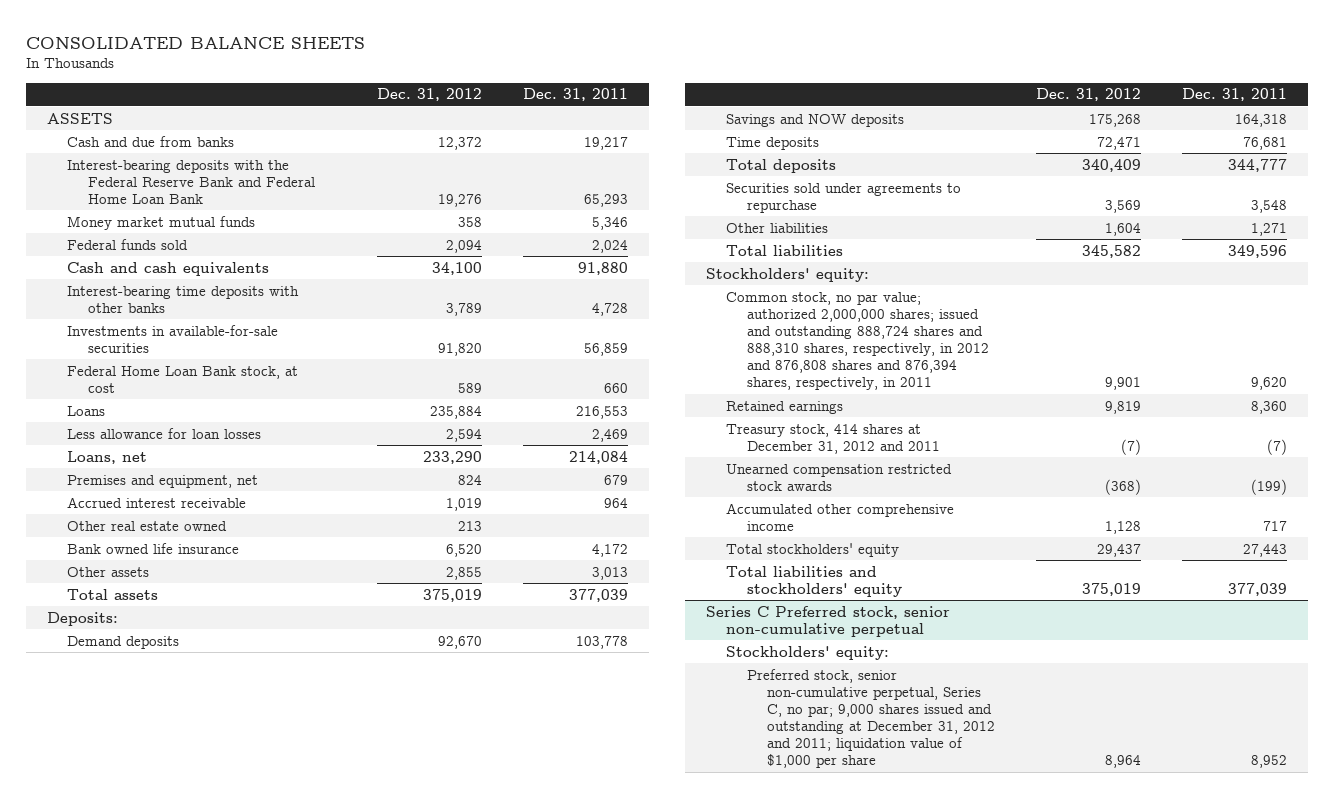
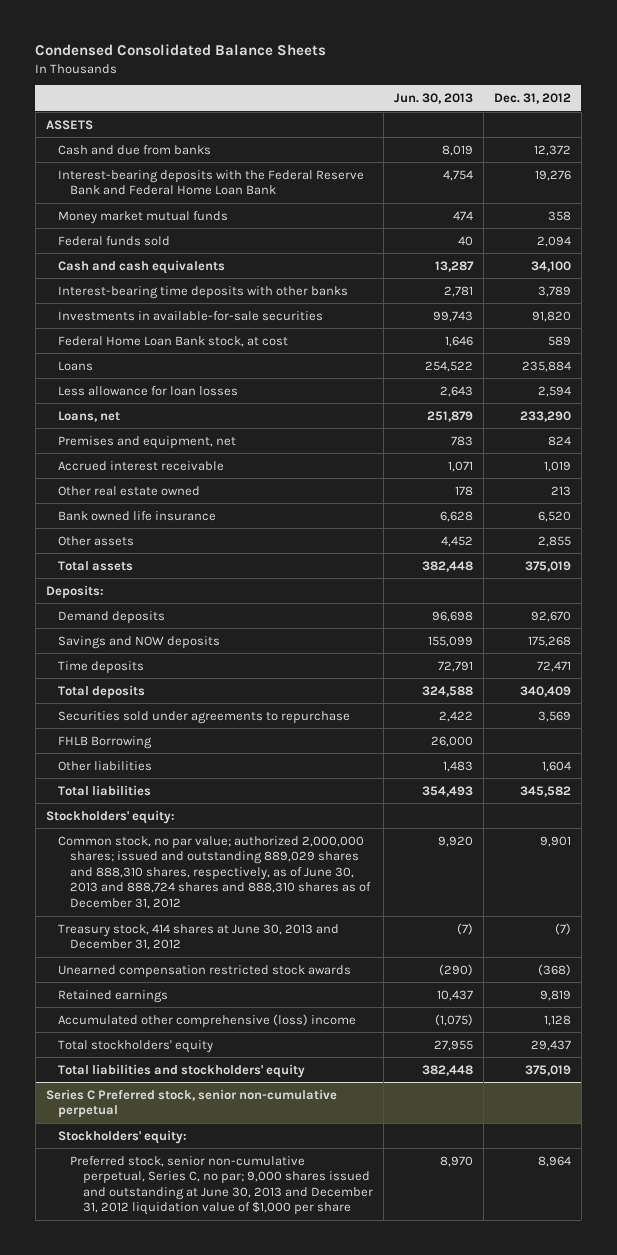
[26,36,366,49] CONSOLIDATED BALANCE SHEETS -> [35,44,327,57] Condensed Consolidated Balance Sheets
[523,88,629,102] Dec. 31, 2011 -> none
none -> [393,93,473,105] Jun. 30, 2013
none -> [58,735,153,749] FHLB Borrowing
[726,291,989,391] Common stock, no par value; authorized 2,000,000 shares; issued and outstanding 888,724 shares and 888,310 shares, respectively, in 2012 and 876,808 shares and 876,394 shares, respectively, in 2011 -> [58,835,372,910] Common stock, no par value; authorized 2,000,000 shares; issued and outstanding 889,029 shares and 888,310 shares, respectively, as of June 30, 2013 and 888,724 shares and 888,310 shares as of December 31, 2012
[726,423,940,454] Treasury stock, 414 shares at December 31, 2012 and 2011 -> [58,923,340,951] Treasury stock, 414 shares at June 30, 2013 and December 31, 2012
[726,400,844,414] Retained earnings -> [58,989,169,1003] Retained earnings
[726,502,955,531] Accumulated other comprehensive income -> [58,1013,357,1028] Accumulated other comprehensive (loss) income
[746,668,996,769] Preferred stock, senior non-cumulative perpetual, Series C, no par; 9,000 shares issued and outstanding at December 31, 2012 and 2011; liquidation value of $1,000 per share -> [70,1155,373,1216] Preferred stock, senior non-cumulative perpetual, Series C, no par; 9,000 shares issued and outstanding at June 30, 2013 and December 31, 2012 liquidation value of $1,000 per share

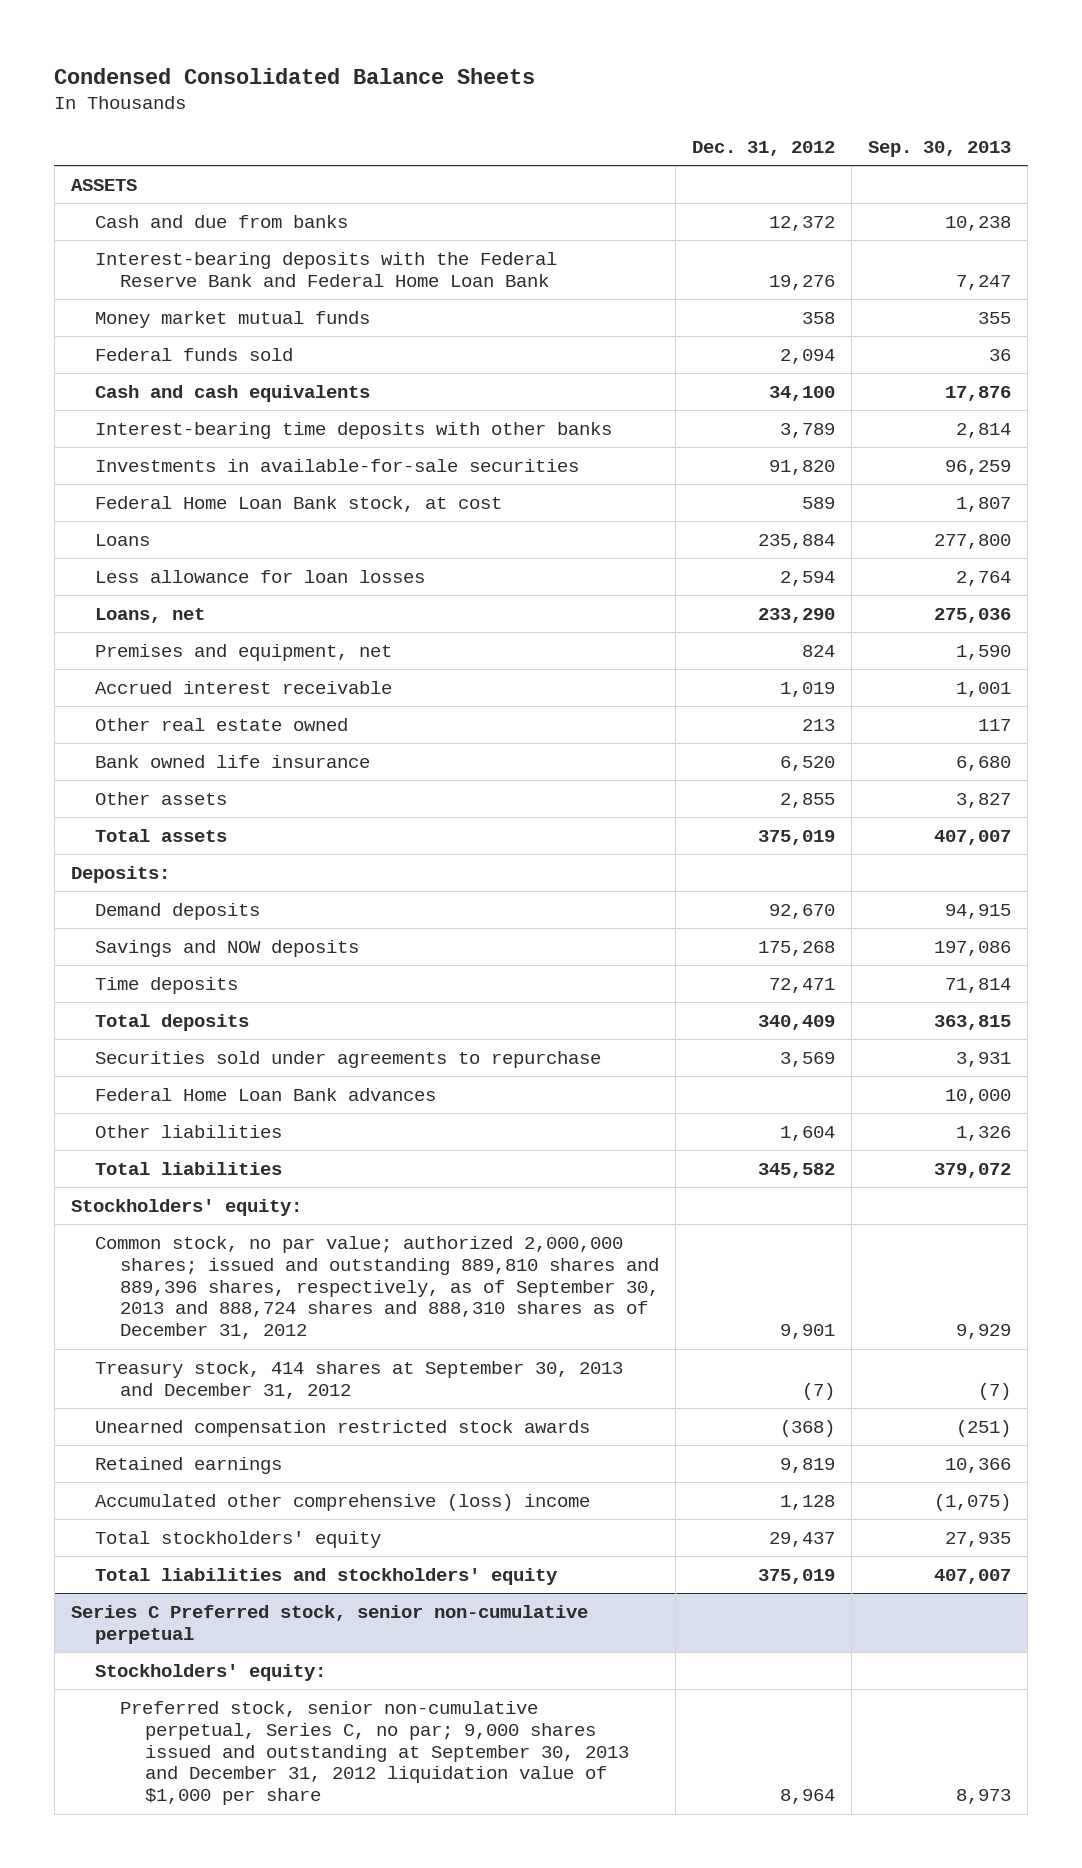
[393,93,473,105] Jun. 30, 2013 -> none
none -> [868,140,1012,157] Sep. 30, 2013
[58,735,153,749] FHLB Borrowing -> none
none -> [95,1087,437,1101] Federal Home Loan Bank advances
[58,835,372,910] Common stock, no par value; authorized 2,000,000 shares; issued and outstanding 889,029 shares and 888,310 shares, respectively, as of June 30, 2013 and 888,724 shares and 888,310 shares as of December 31, 2012 -> [95,1235,659,1340] Common stock, no par value; authorized 2,000,000 shares; issued and outstanding 889,810 shares and 889,396 shares, respectively, as of September 30, 2013 and 888,724 shares and 888,310 shares as of December 31, 2012
[58,923,340,951] Treasury stock, 414 shares at June 30, 2013 and December 31, 2012 -> [95,1360,624,1399] Treasury stock, 414 shares at September 30, 2013 and December 31, 2012
[70,1155,373,1216] Preferred stock, senior non-cumulative perpetual, Series C, no par; 9,000 shares issued and outstanding at June 30, 2013 and December 31, 2012 liquidation value of $1,000 per share -> [119,1700,629,1806] Preferred stock, senior non-cumulative perpetual, Series C, no par; 9,000 shares issued and outstanding at September 30, 2013 and December 31, 2012 liquidation value of $1,000 per share

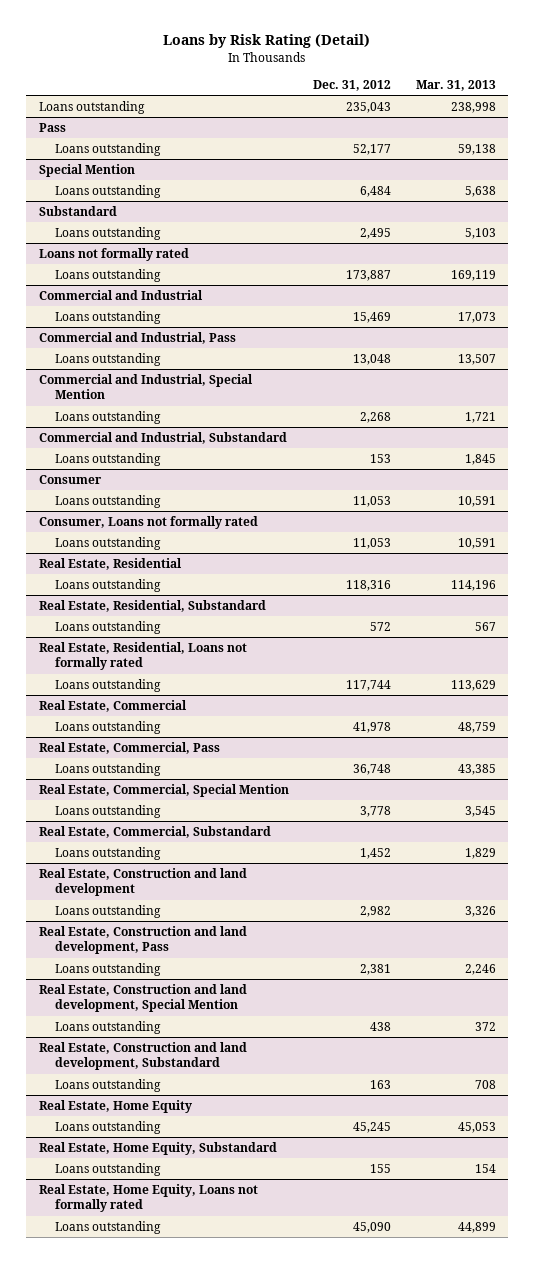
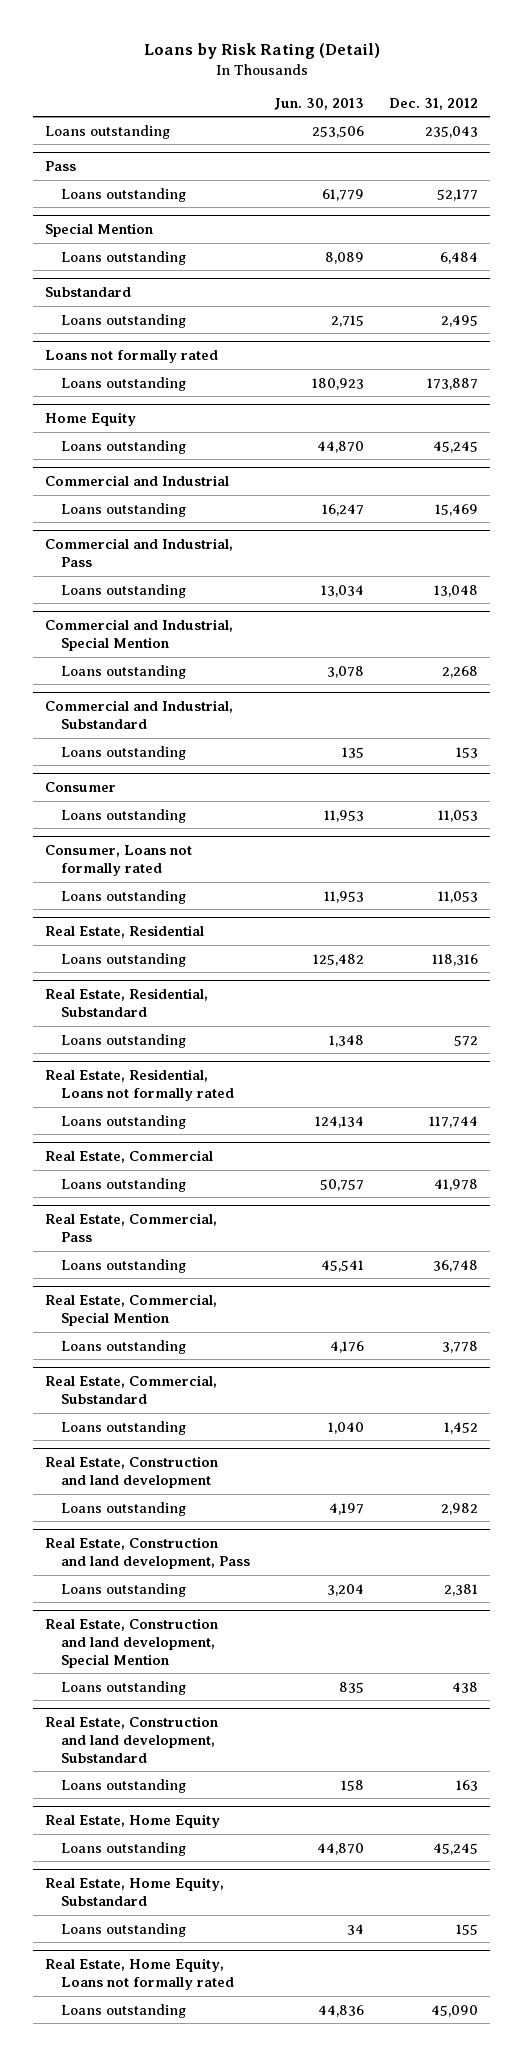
[415,79,496,91] Mar. 31, 2013 -> none
none -> [274,97,365,110] Jun. 30, 2013
none -> [45,412,137,427] Home Equity
none -> [60,439,186,454] Loans outstanding

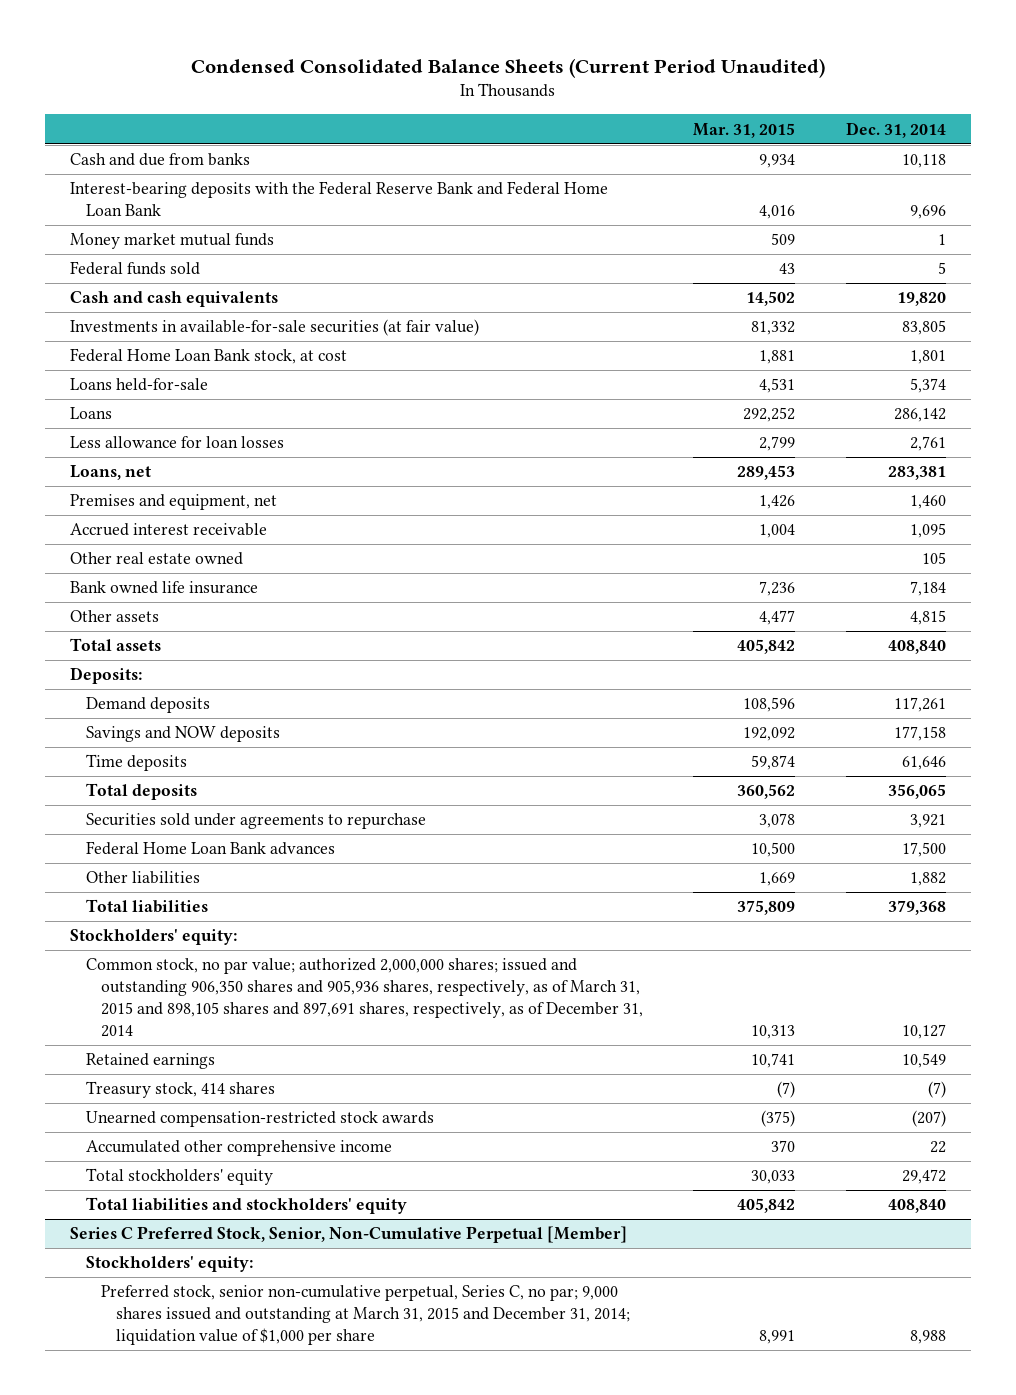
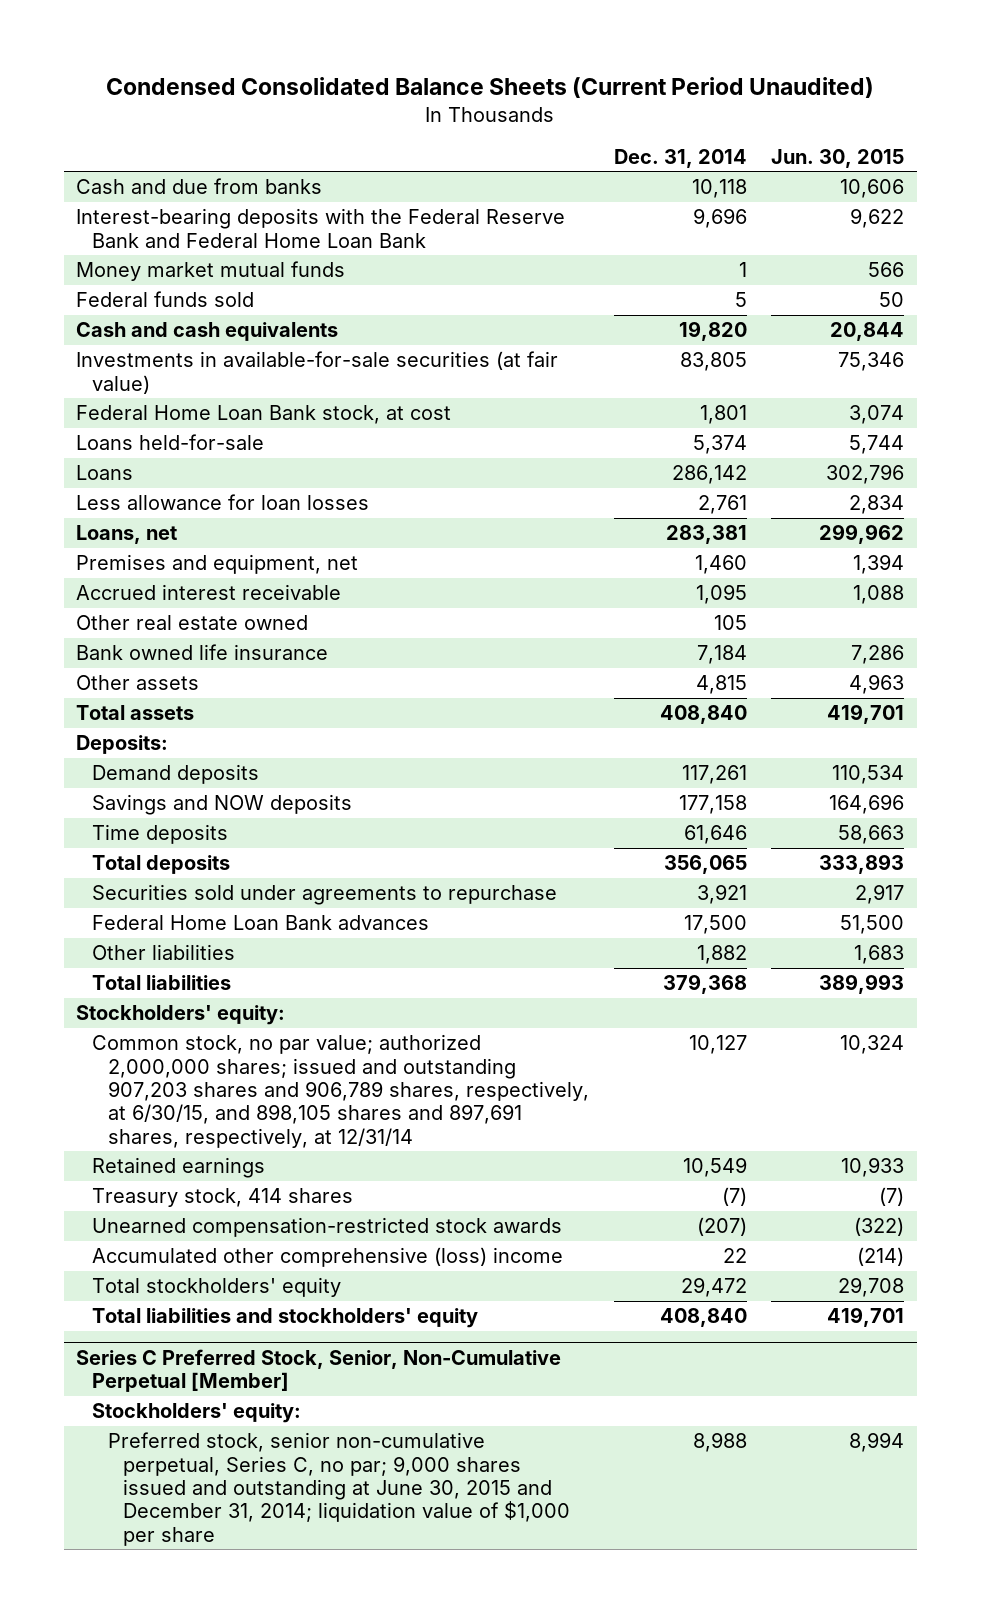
[693,122,796,138] Mar. 31, 2015 -> none
none -> [771,148,905,168] Jun. 30, 2015
[85,958,643,1037] Common stock, no par value; authorized 2,000,000 shares; issued and outstanding 906,350 shares and 905,936 shares, respectively, as of March 31, 2015 and 898,105 shares and 897,691 shares, respectively, as of December 31, 2014 -> [92,1034,589,1148] Common stock, no par value; authorized 2,000,000 shares; issued and outstanding 907,203 shares and 906,789 shares, respectively, at 6/30/15, and 898,105 shares and 897,691 shares, respectively, at 12/31/14
[85,1140,392,1157] Accumulated other comprehensive income -> [92,1247,564,1268] Accumulated other comprehensive (loss) income
[100,1285,631,1345] Preferred stock, senior non-cumulative perpetual, Series C, no par; 9,000 shares issued and outstanding at March 31, 2015 and December 31, 2014; liquidation value of $1,000 per share -> [107,1432,571,1546] Preferred stock, senior non-cumulative perpetual, Series C, no par; 9,000 shares issued and outstanding at June 30, 2015 and December 31, 2014; liquidation value of $1,000 per share

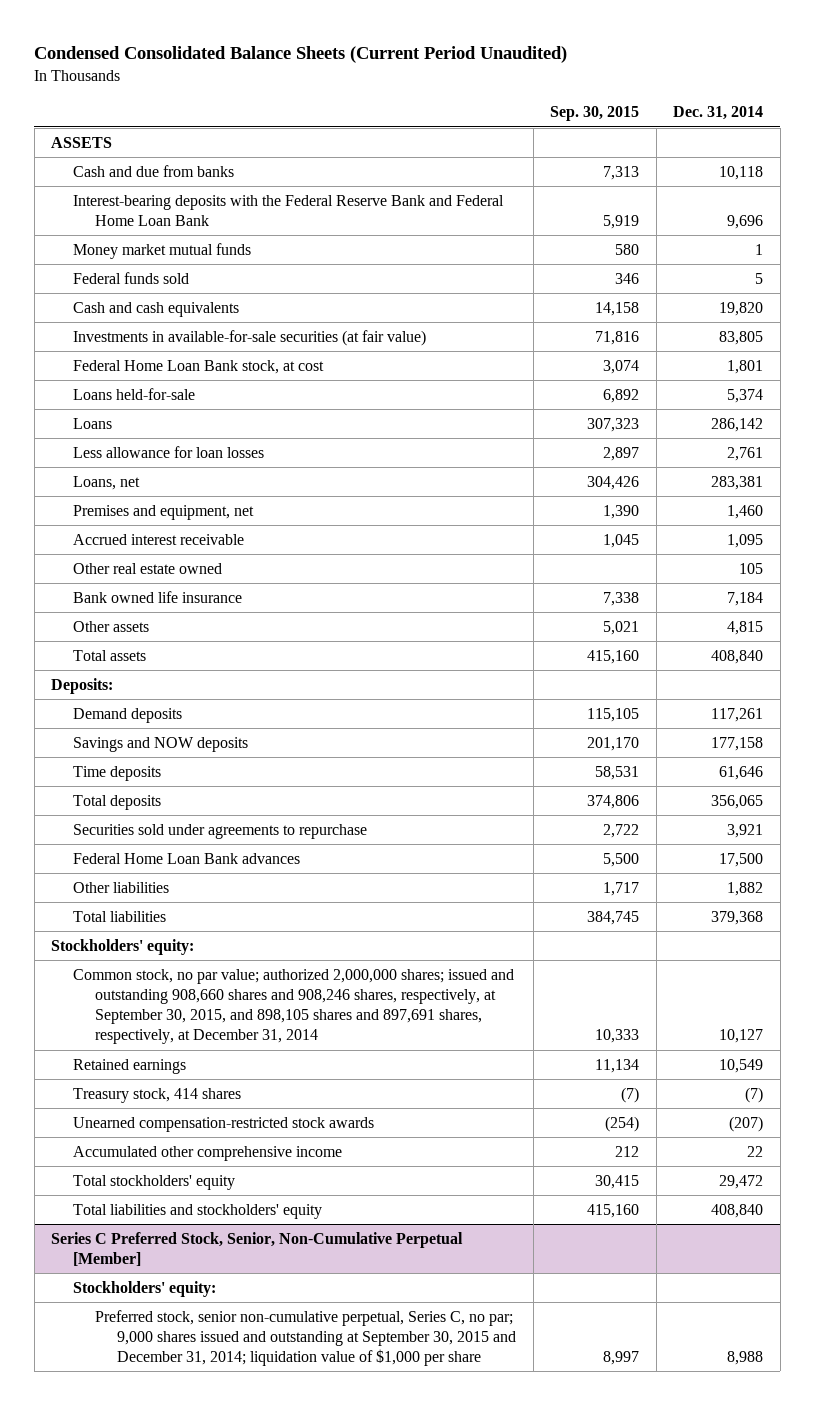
[771,148,905,168] Jun. 30, 2015 -> none
none -> [550,106,640,122] Sep. 30, 2015
none -> [51,136,113,148] ASSETS
[92,1034,589,1148] Common stock, no par value; authorized 2,000,000 shares; issued and outstanding 907,203 shares and 906,789 shares, respectively, at 6/30/15, and 898,105 shares and 897,691 shares, respectively, at 12/31/14 -> [73,968,515,1045] Common stock, no par value; authorized 2,000,000 shares; issued and outstanding 908,660 shares and 908,246 shares, respectively, at September 30, 2015, and 898,105 shares and 897,691 shares, respectively, at December 31, 2014
[92,1247,564,1268] Accumulated other comprehensive (loss) income -> [73,1145,343,1161] Accumulated other comprehensive income
[107,1432,571,1546] Preferred stock, senior non-cumulative perpetual, Series C, no par; 9,000 shares issued and outstanding at June 30, 2015 and December 31, 2014; liquidation value of $1,000 per share -> [95,1309,517,1367] Preferred stock, senior non-cumulative perpetual, Series C, no par; 9,000 shares issued and outstanding at September 30, 2015 and December 31, 2014; liquidation value of $1,000 per share

